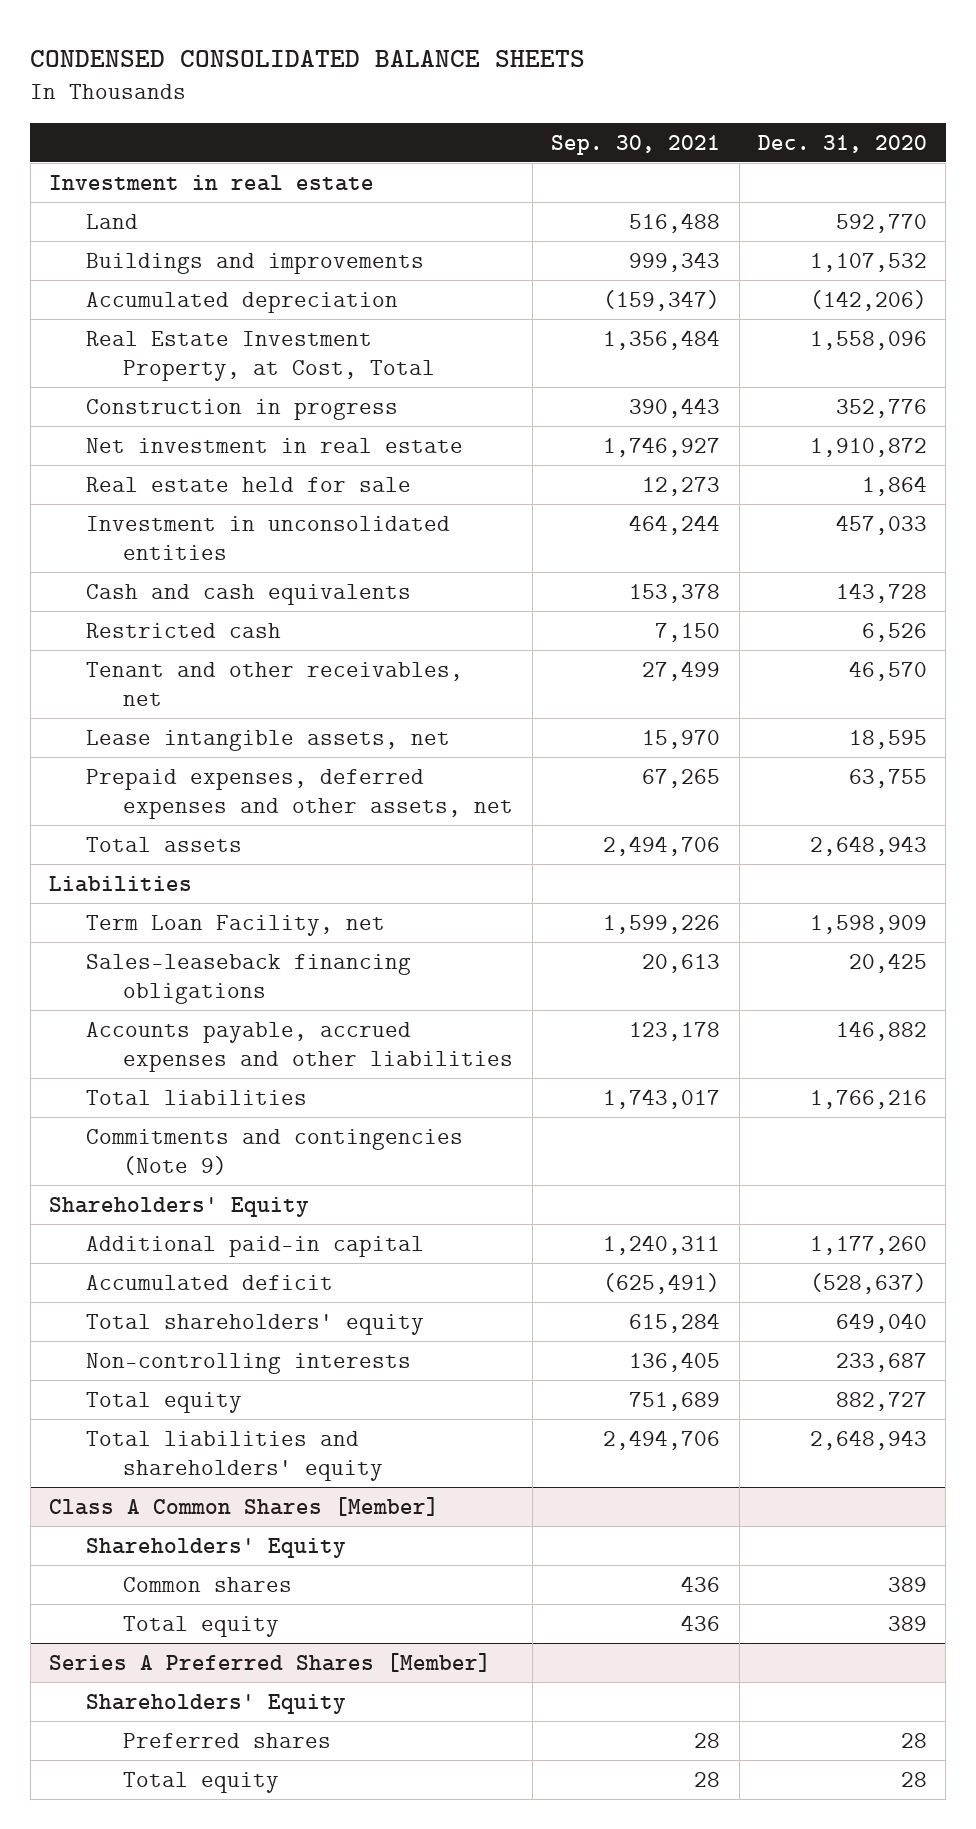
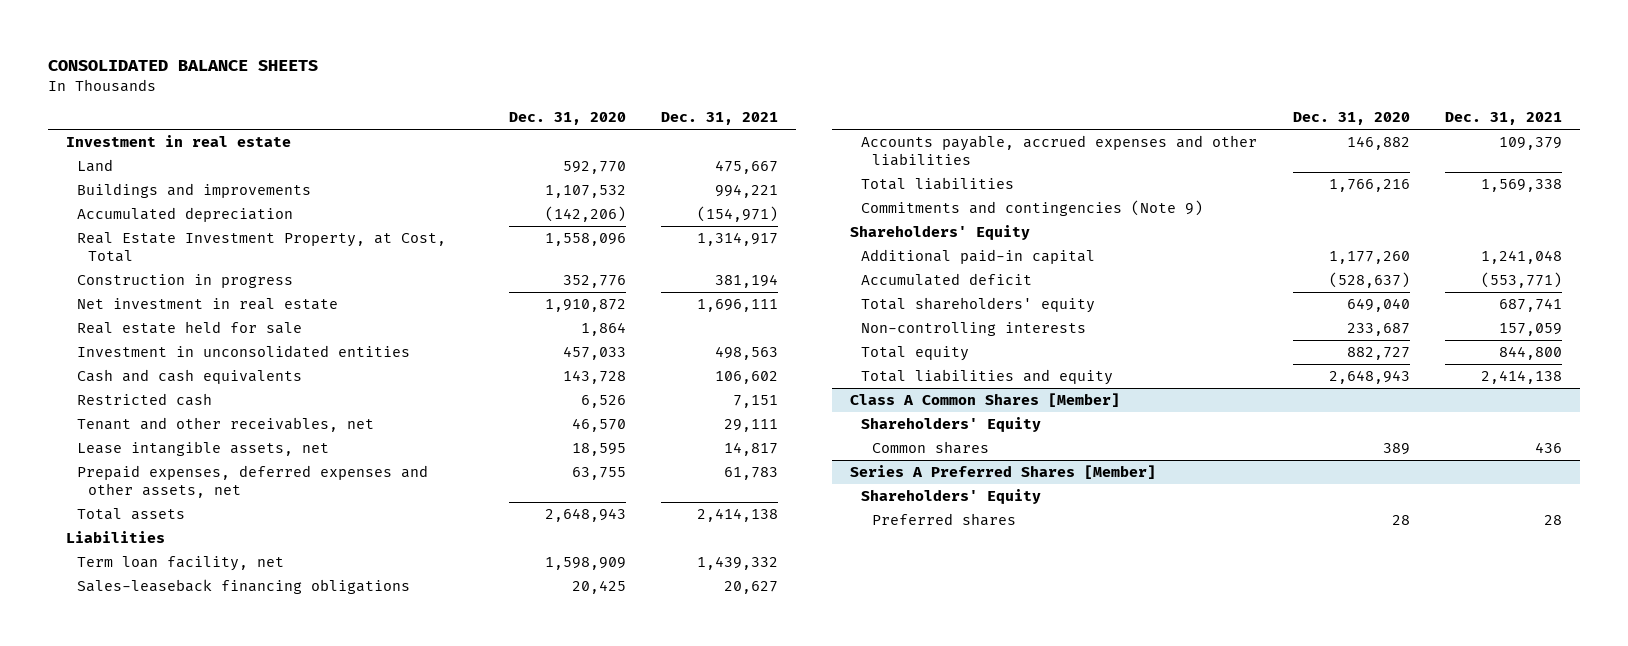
[30,49,586,67] CONDENSED CONSOLIDATED BALANCE SHEETS -> [48,59,319,71] CONSOLIDATED BALANCE SHEETS
[551,134,721,155] Sep. 30, 2021 -> none
none -> [661,112,779,126] Dec. 31, 2021
[86,914,386,936] Term Loan Facility, net -> [77,556,285,572] Term loan facility, net
[86,1430,384,1481] Total liabilities and shareholders' equity -> [860,369,1113,386] Total liabilities and equity
[123,1615,280,1637] Total equity -> none
[123,1771,280,1793] Total equity -> none

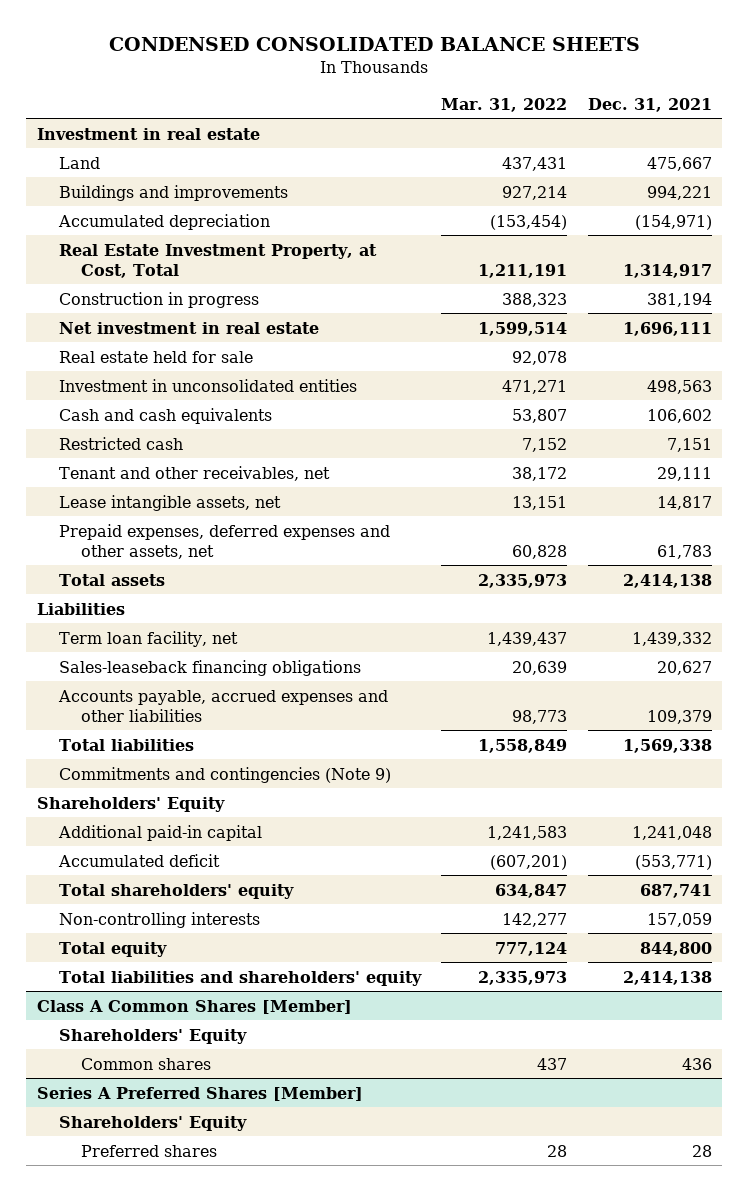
[48,59,319,71] CONSOLIDATED BALANCE SHEETS -> [109,37,641,52] CONDENSED CONSOLIDATED BALANCE SHEETS
[508,112,626,126] Dec. 31, 2020 -> none
none -> [441,97,568,112] Mar. 31, 2022
[860,369,1113,386] Total liabilities and equity -> [58,970,422,986] Total liabilities and shareholders' equity

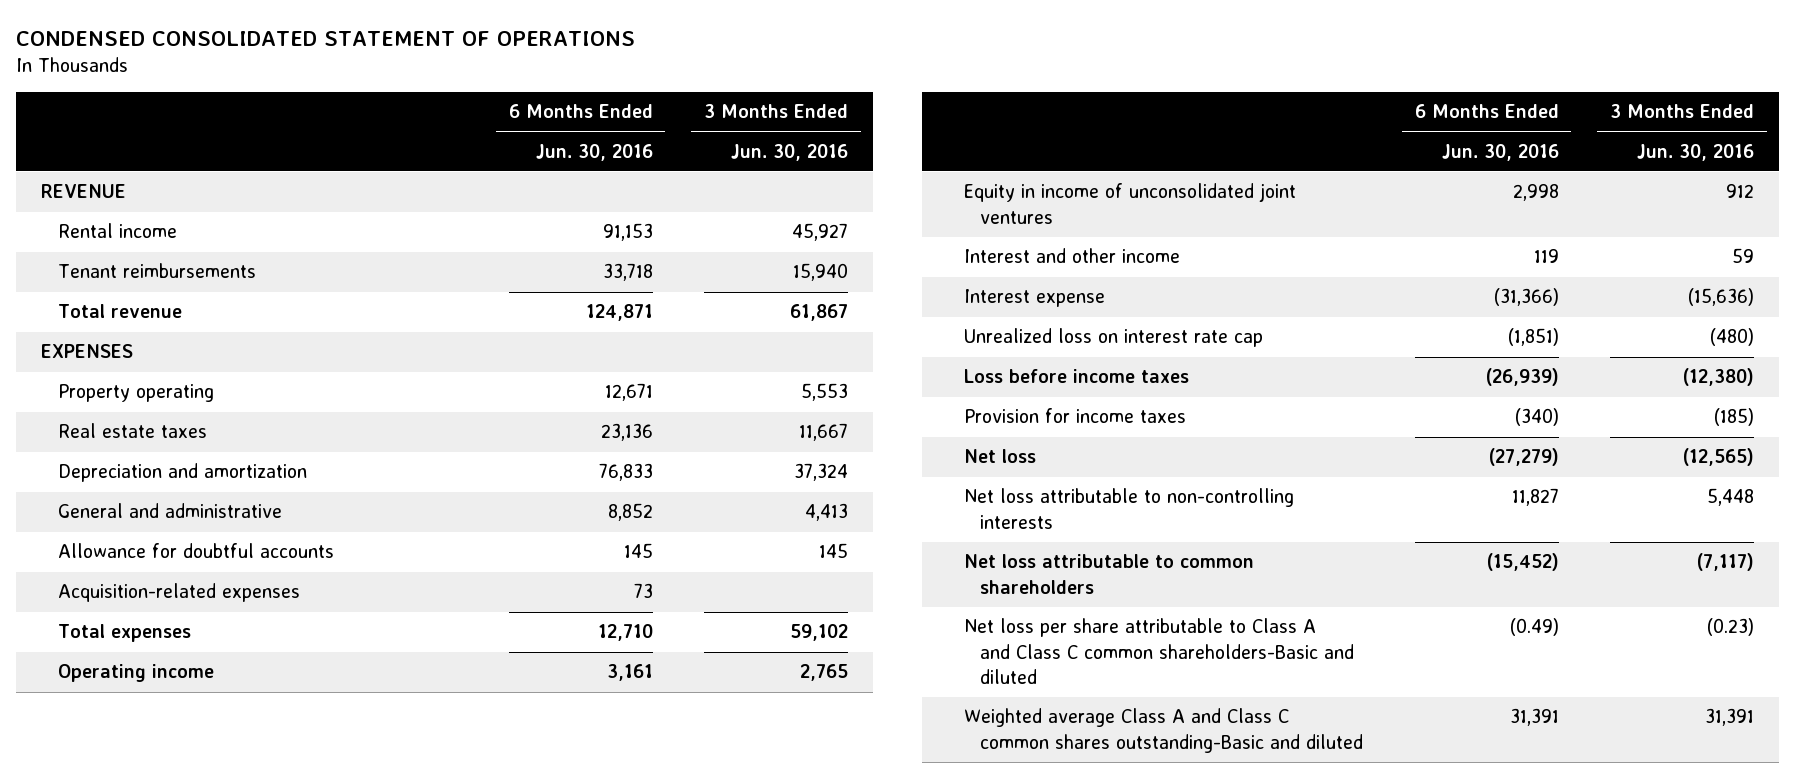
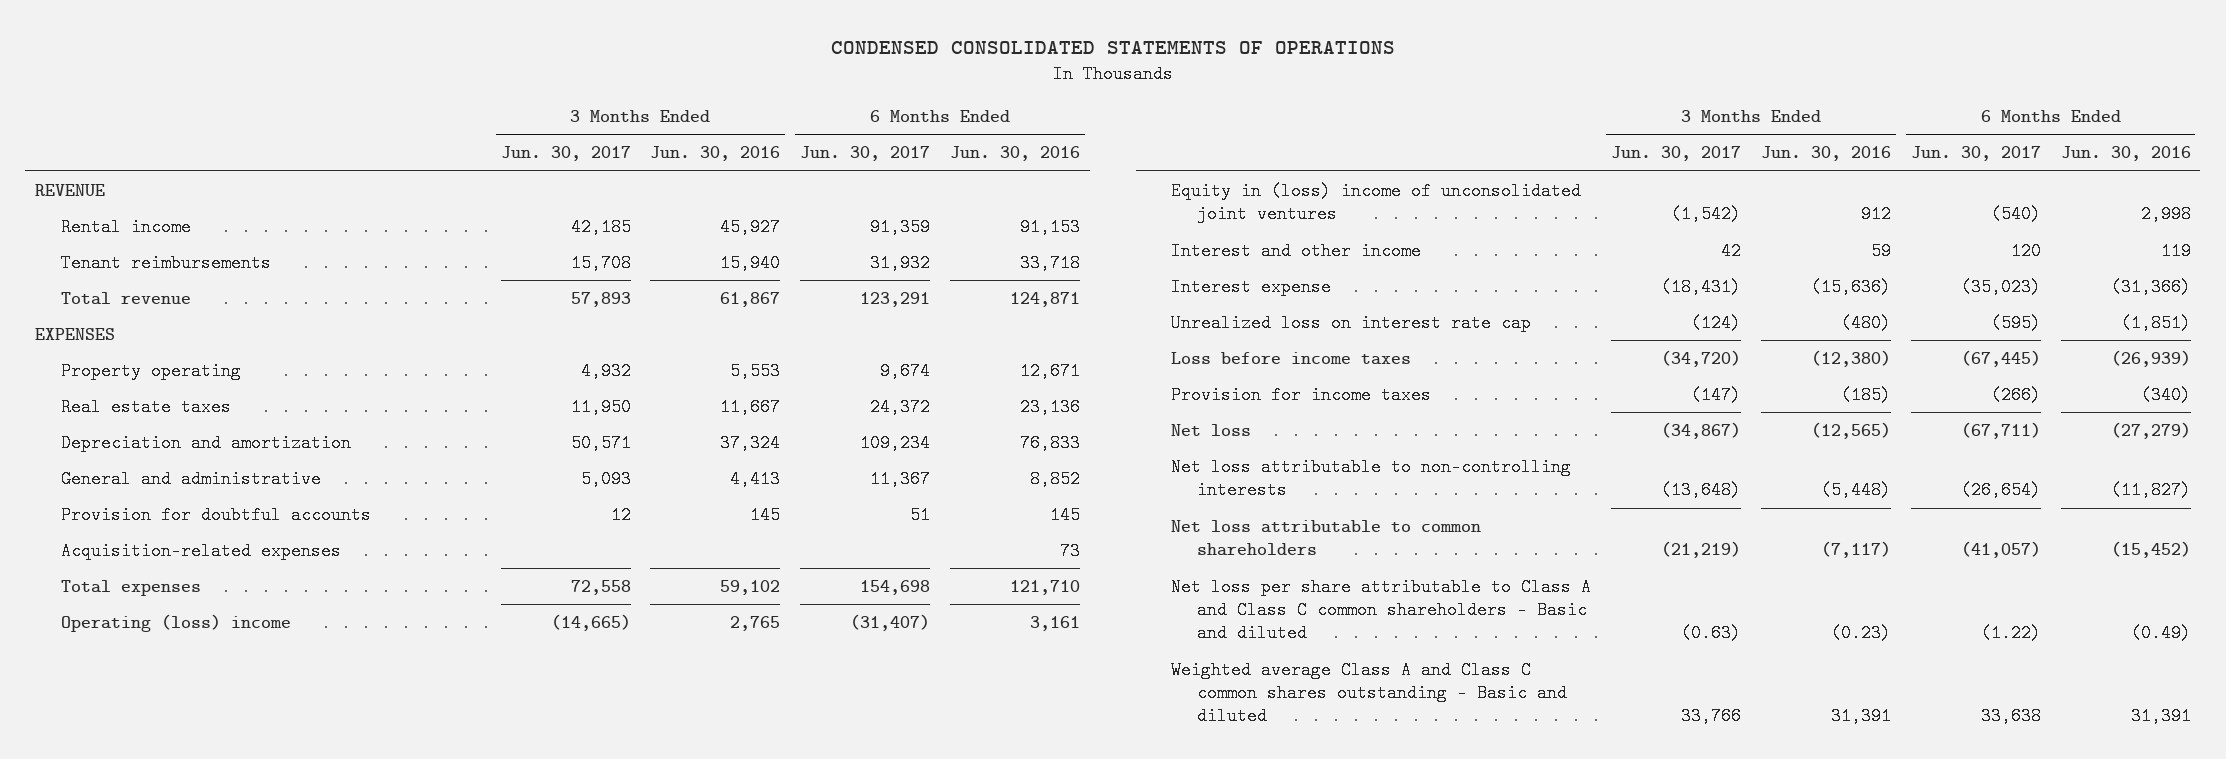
[15,30,635,46] CONDENSED CONSOLIDATED STATEMENT OF OPERATIONS -> [830,41,1395,55] CONDENSED CONSOLIDATED STATEMENTS OF OPERATIONS
none -> [500,146,631,162] Jun. 30, 2017
none -> [800,146,931,162] Jun. 30, 2017
[57,543,334,559] Allowance for doubtful accounts -> [60,505,371,524] Provision for doubtful accounts
[597,624,653,642] 12,710 -> [1009,579,1080,595] 121,710
[57,664,214,683] Operating income -> [60,613,291,632] Operating (loss) income
[963,183,1296,224] Equity in income of unconsolidated joint ventures -> [1171,181,1582,224] Equity in (loss) income of unconsolidated joint ventures
[1511,488,1559,507] 11,827 -> [2110,481,2191,500] (11,827)
[1706,488,1754,507] 5,448 -> [1820,481,1891,500] (5,448)
[963,618,1355,684] Net loss per share attributable to Class A and Class C common shareholders-Basic and diluted -> [1171,577,1592,643] Net loss per share attributable to Class A and Class C common shareholders - Basic and diluted
[963,708,1364,753] Weighted average Class A and Class C common shares outstanding-Basic and diluted -> [1171,660,1567,726] Weighted average Class A and Class C common shares outstanding - Basic and diluted

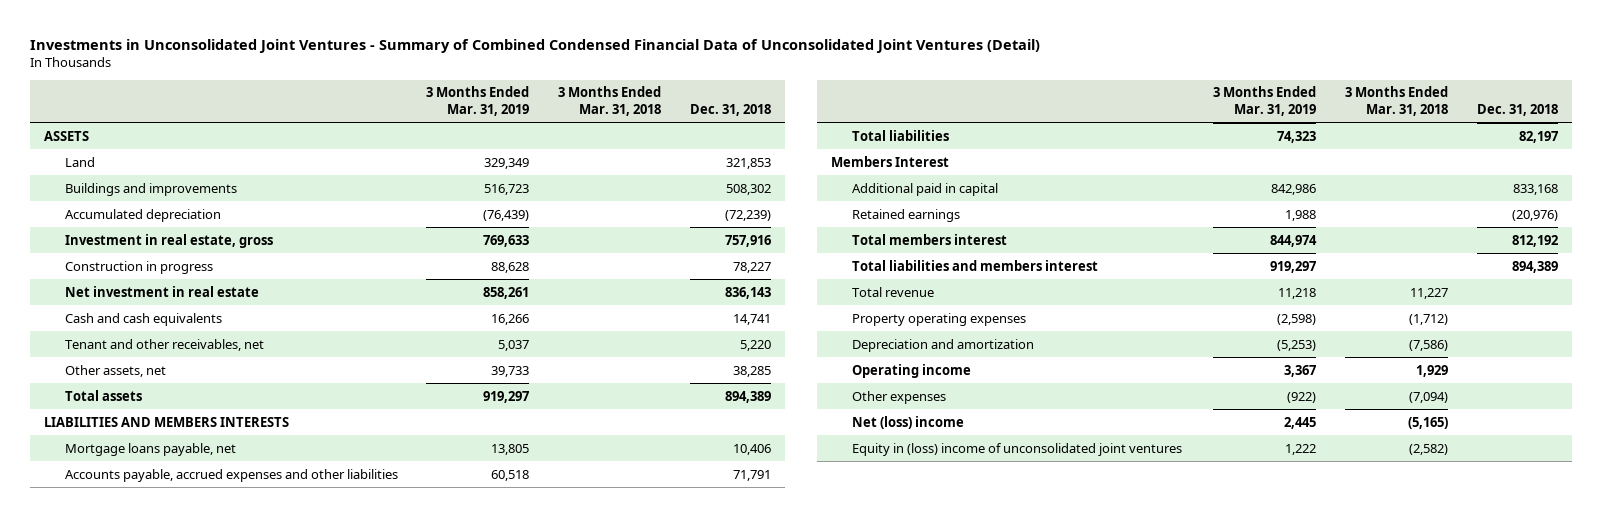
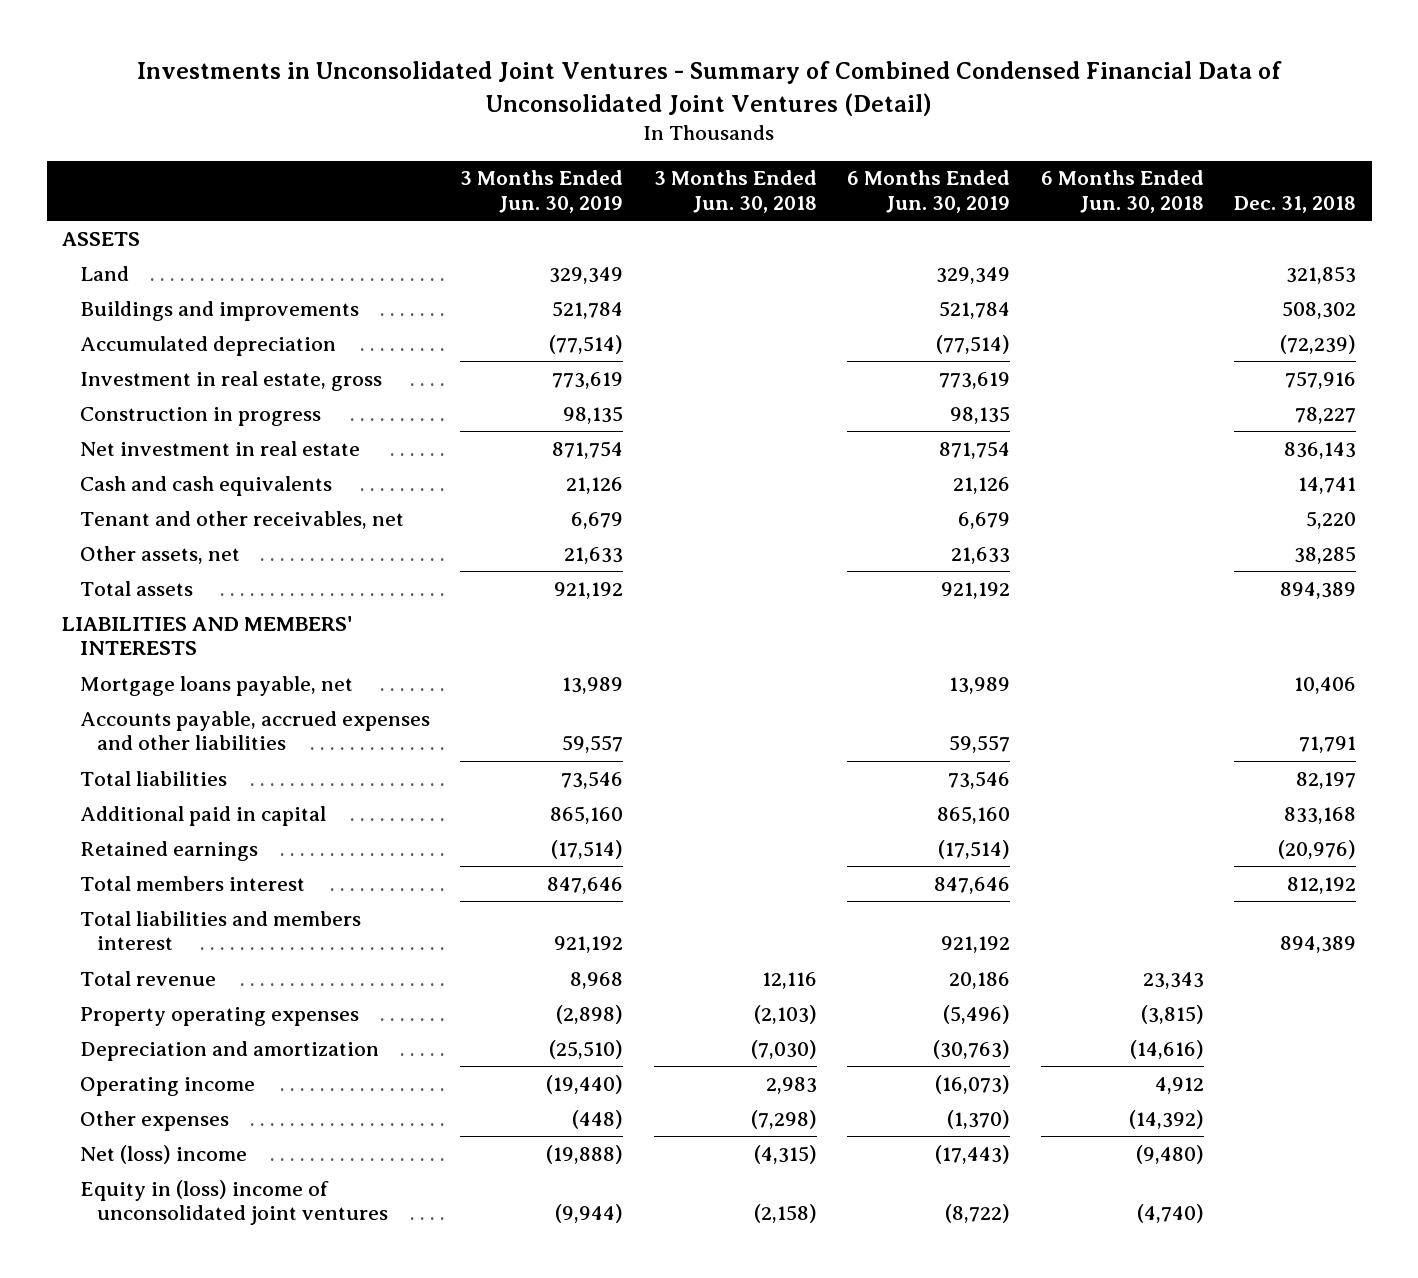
[426,86,530,116] 3 Months Ended Mar. 31, 2019 -> none
[558,86,662,116] 3 Months Ended Mar. 31, 2018 -> none
none -> [460,170,624,214] 3 Months Ended Jun. 30, 2019
none -> [653,170,817,214] 3 Months Ended Jun. 30, 2018
none -> [847,170,1011,214] 6 Months Ended Jun. 30, 2019
none -> [1040,170,1204,214] 6 Months Ended Jun. 30, 2018
[44,416,290,427] LIABILITIES AND MEMBERS INTERESTS -> [62,615,353,656] LIABILITIES AND MEMBERS' INTERESTS
[831,155,950,167] Members Interest -> none

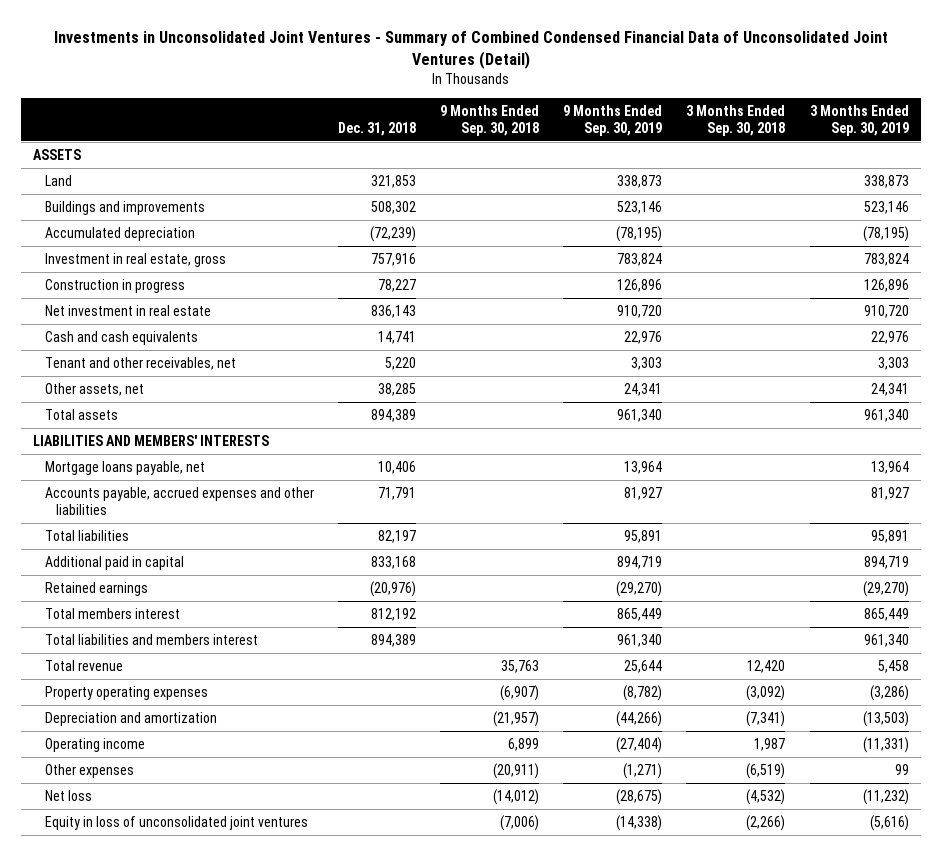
[460,170,624,214] 3 Months Ended Jun. 30, 2019 -> none
[653,170,817,214] 3 Months Ended Jun. 30, 2018 -> none
[847,170,1011,214] 6 Months Ended Jun. 30, 2019 -> none
[1040,170,1204,214] 6 Months Ended Jun. 30, 2018 -> none
none -> [439,104,539,136] 9 Months Ended Sep. 30, 2018
none -> [563,104,663,136] 9 Months Ended Sep. 30, 2019
none -> [686,104,786,136] 3 Months Ended Sep. 30, 2018
none -> [809,104,909,136] 3 Months Ended Sep. 30, 2019
[79,1144,247,1164] Net (loss) income -> [44,789,92,801] Net loss
[79,1179,389,1226] Equity in (loss) income of unconsolidated joint ventures -> [44,815,308,830] Equity in loss of unconsolidated joint ventures

